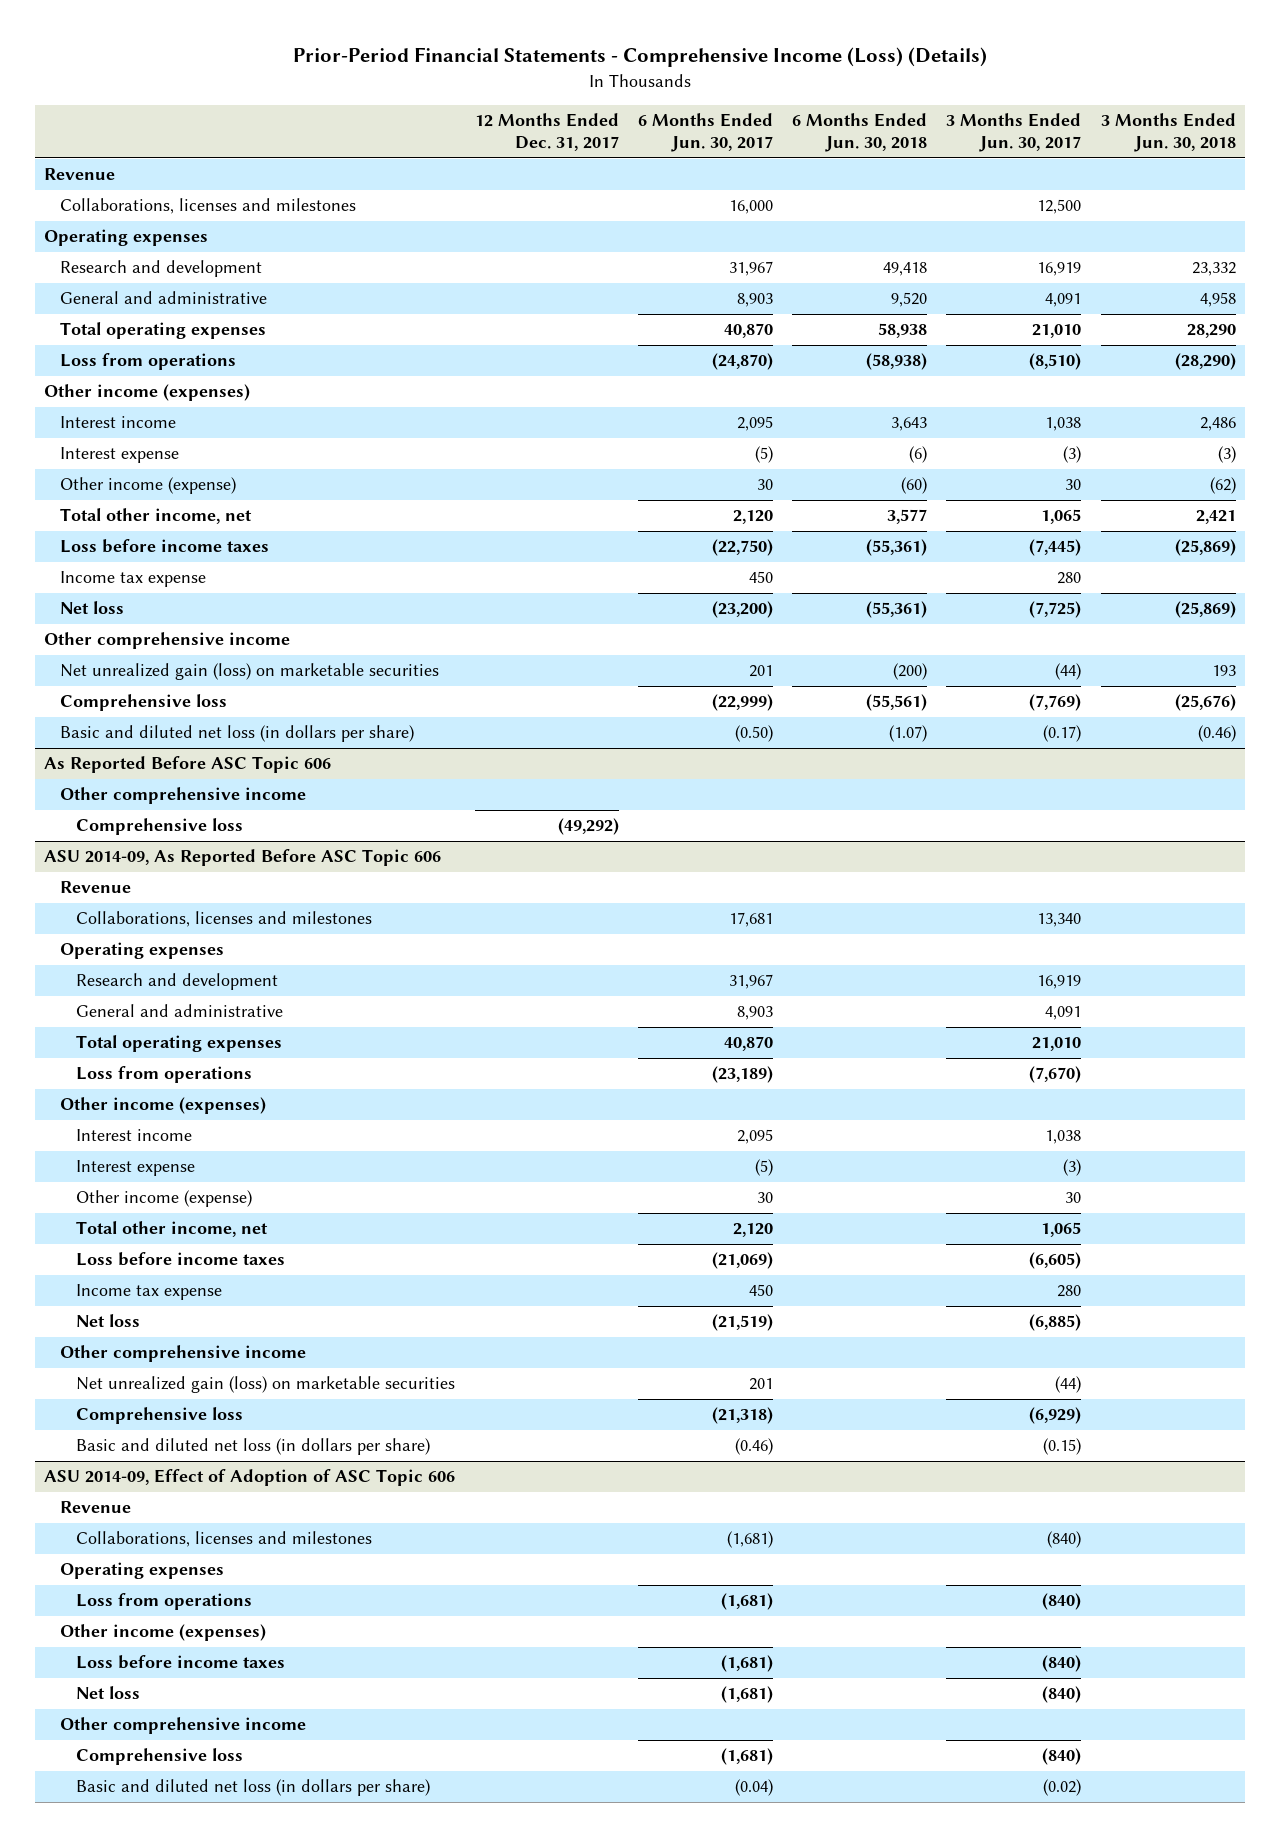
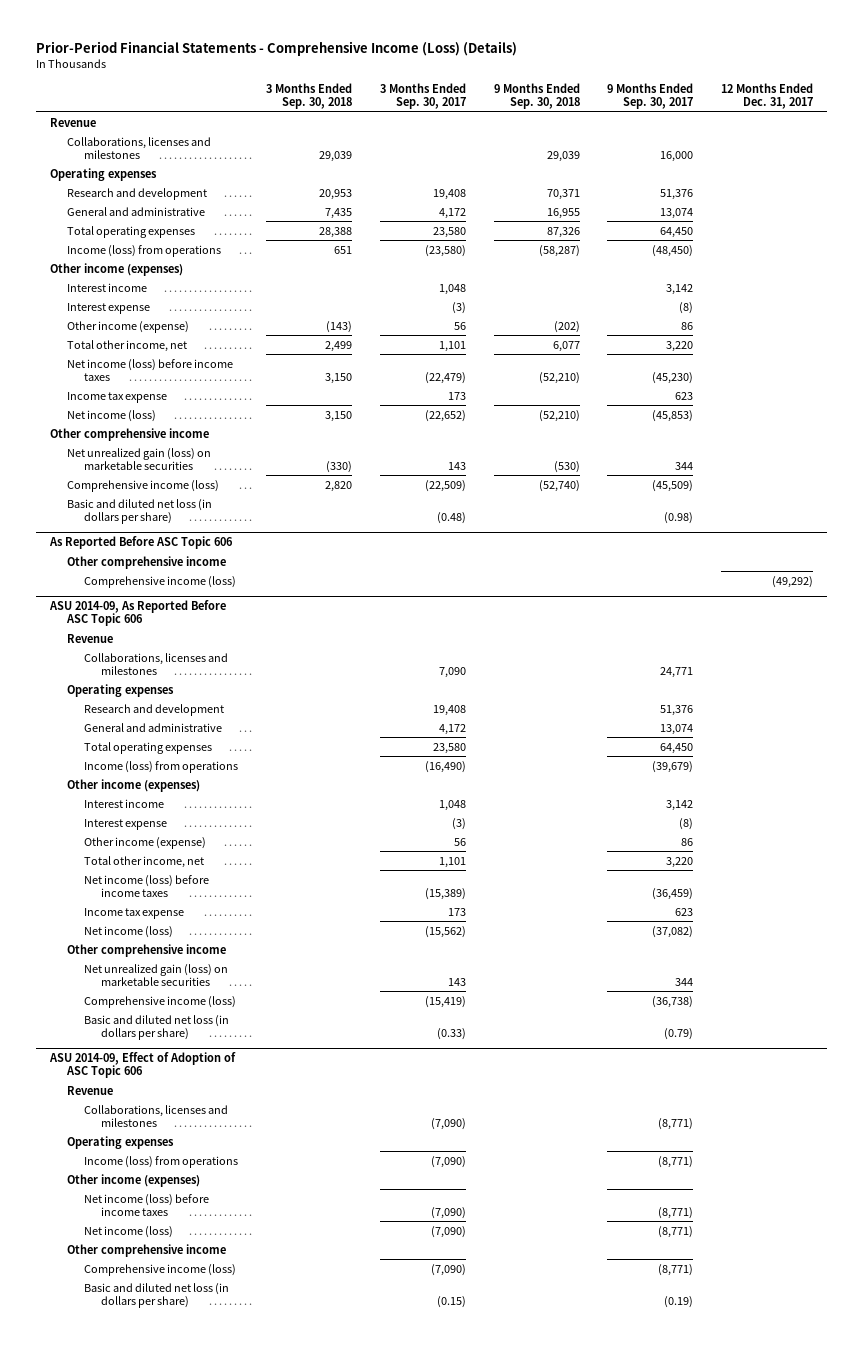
[637,112,773,153] 6 Months Ended Jun. 30, 2017 -> none
[792,112,928,153] 6 Months Ended Jun. 30, 2018 -> none
[946,112,1082,153] 3 Months Ended Jun. 30, 2017 -> none
[1100,112,1236,153] 3 Months Ended Jun. 30, 2018 -> none
none -> [265,83,352,110] 3 Months Ended Sep. 30, 2018
none -> [379,83,466,110] 3 Months Ended Sep. 30, 2017
none -> [493,83,580,110] 9 Months Ended Sep. 30, 2018
none -> [607,83,694,110] 9 Months Ended Sep. 30, 2017
[60,353,237,371] Loss from operations -> [66,244,221,257] Income (loss) from operations
[60,539,270,554] Loss before income taxes -> [66,358,233,381] Net income (loss) before income taxes
[60,601,125,615] Net loss -> [66,409,156,422] Net income (loss)
[60,694,228,712] Comprehensive loss -> [66,479,219,492] Comprehensive income (loss)
[76,818,244,836] Comprehensive loss -> [84,575,237,588] Comprehensive income (loss)
[76,1066,253,1084] Loss from operations -> [84,760,239,773] Income (loss) from operations
[76,1252,286,1267] Loss before income taxes -> [84,874,210,897] Net income (loss) before income taxes
[76,1314,141,1328] Net loss -> [84,925,174,938] Net income (loss)
[76,1407,244,1425] Comprehensive loss -> [84,995,237,1008] Comprehensive income (loss)
[76,1593,253,1611] Loss from operations -> [84,1155,239,1168] Income (loss) from operations
[76,1655,286,1670] Loss before income taxes -> [84,1193,210,1216] Net income (loss) before income taxes
[76,1686,141,1700] Net loss -> [84,1225,174,1238] Net income (loss)
[76,1748,244,1766] Comprehensive loss -> [84,1263,237,1276] Comprehensive income (loss)

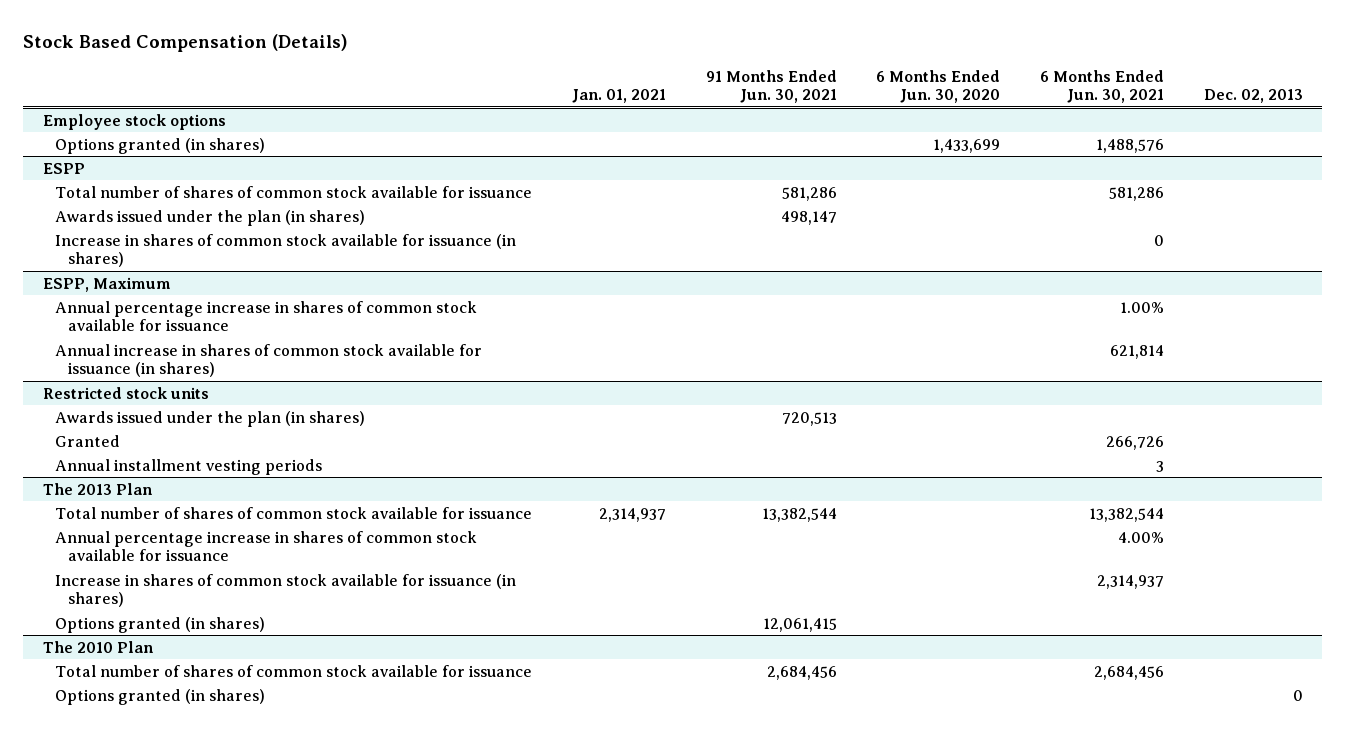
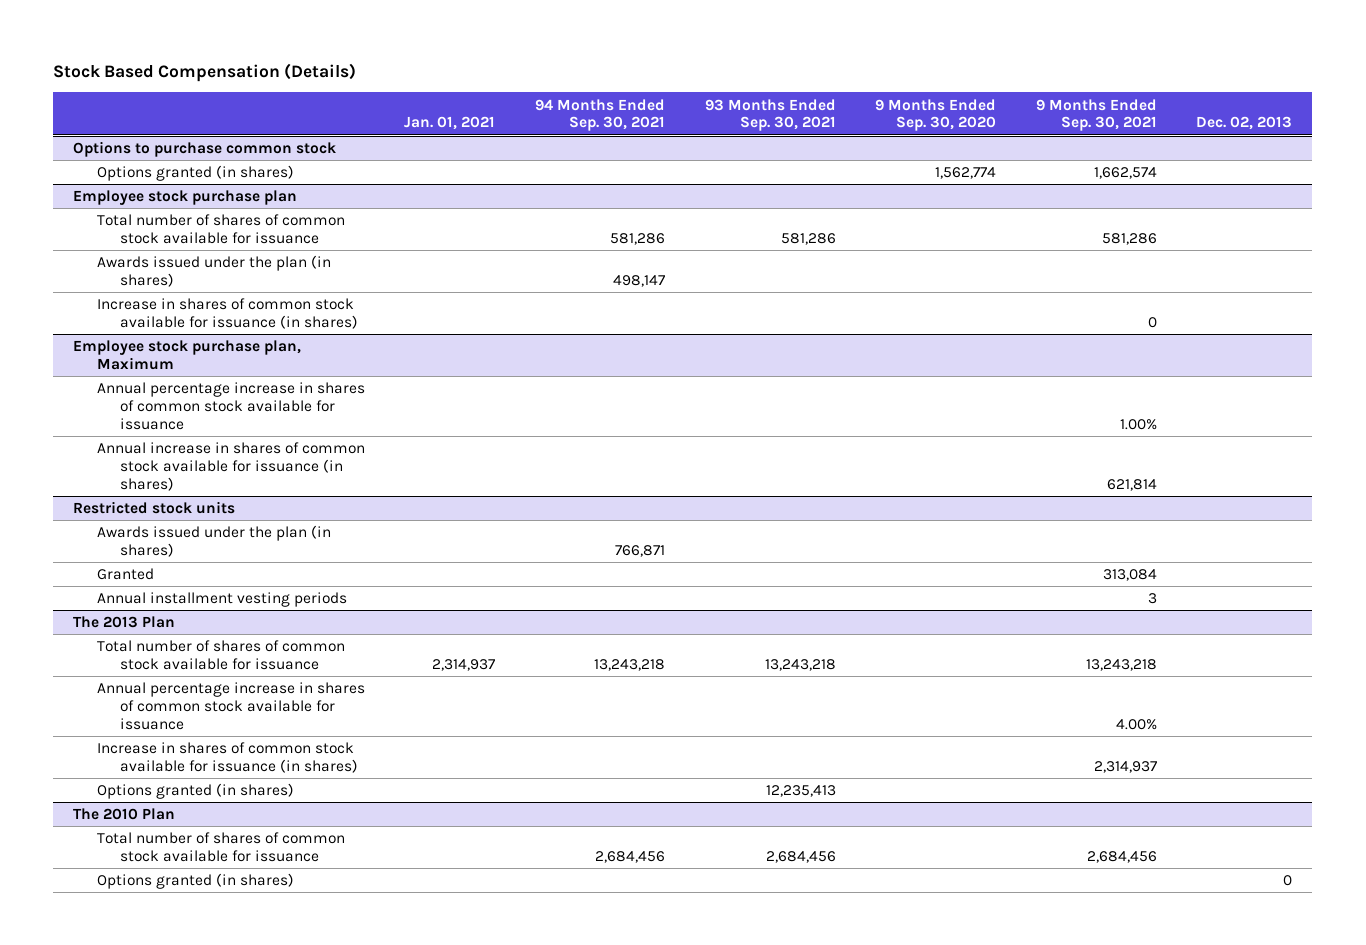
[705,69,837,104] 91 Months Ended Jun. 30, 2021 -> none
[876,69,1001,104] 6 Months Ended Jun. 30, 2020 -> none
[1039,69,1164,104] 6 Months Ended Jun. 30, 2021 -> none
none -> [534,98,665,132] 94 Months Ended Sep. 30, 2021
none -> [704,98,836,132] 93 Months Ended Sep. 30, 2021
none -> [875,98,997,132] 9 Months Ended Sep. 30, 2020
none -> [1035,98,1157,132] 9 Months Ended Sep. 30, 2021
[42,113,226,130] Employee stock options -> [73,141,337,158] Options to purchase common stock
[42,162,85,174] ESPP -> [73,190,298,206] Employee stock purchase plan
[42,276,171,292] ESPP, Maximum -> none
[55,300,478,332] Annual percentage increase in shares of common stock available for issuance -> none
[55,343,483,378] Annual increase in shares of common stock available for issuance (in shares) -> none
none -> [73,340,302,370] Employee stock purchase plan, Maximum
none -> [96,382,365,430] Annual percentage increase in shares of common stock available for issuance
none -> [96,442,365,491] Annual increase in shares of common stock available for issuance (in shares)

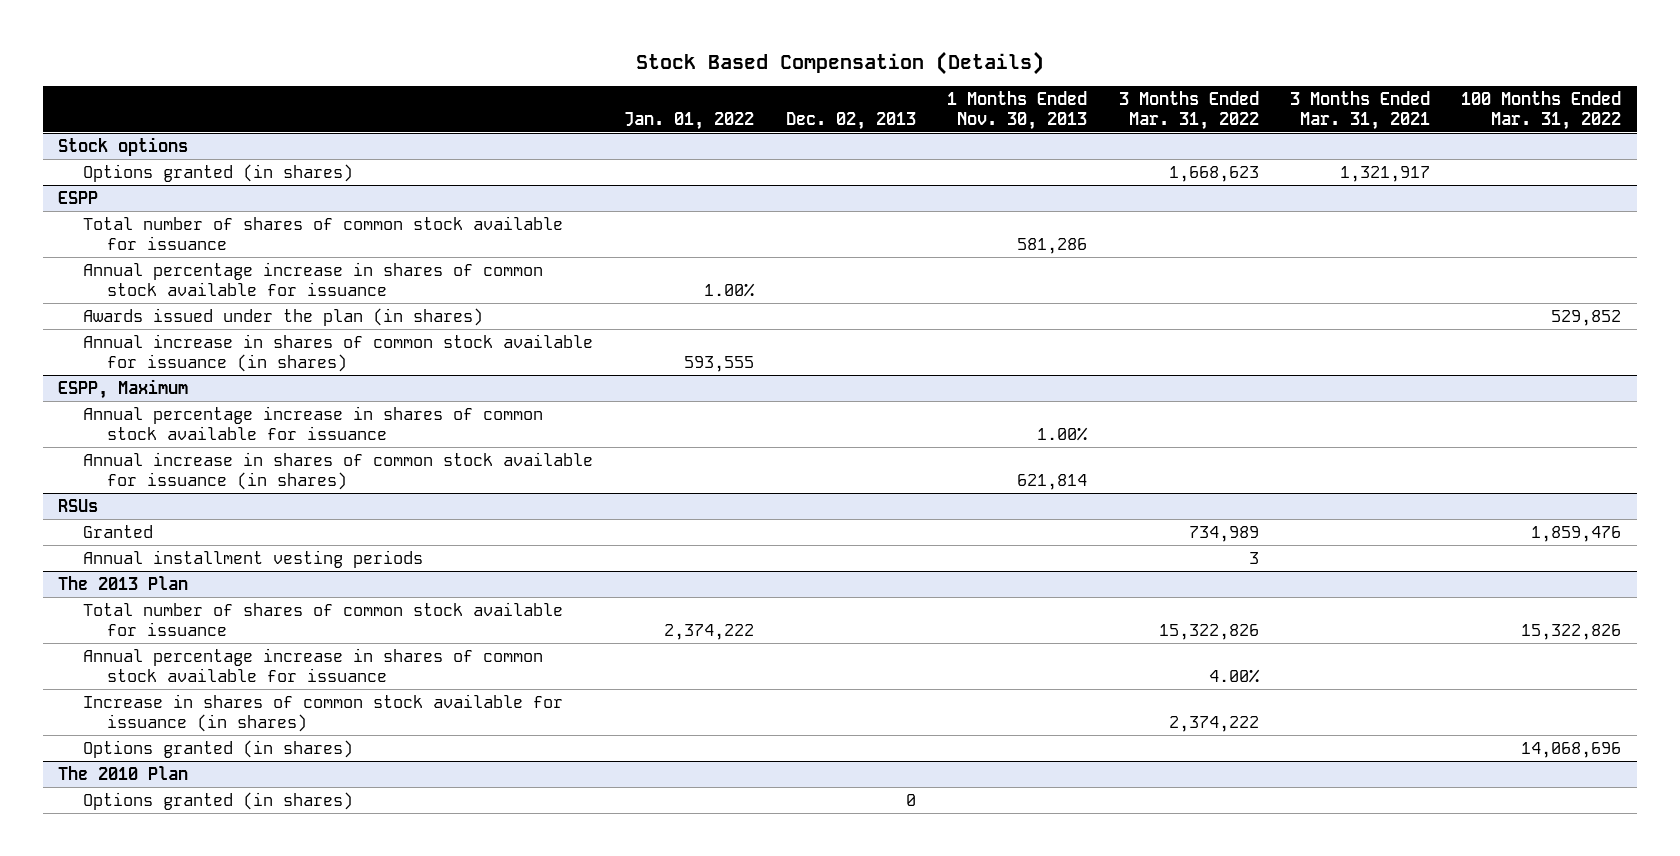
[404,116,496,131] Jan. 01, 2021 -> none
[534,98,665,132] 94 Months Ended Sep. 30, 2021 -> none
[704,98,836,132] 93 Months Ended Sep. 30, 2021 -> none
[875,98,997,132] 9 Months Ended Sep. 30, 2020 -> none
[1035,98,1157,132] 9 Months Ended Sep. 30, 2021 -> none
none -> [624,111,755,130] Jan. 01, 2022
none -> [947,90,1088,130] 1 Months Ended Nov. 30, 2013
none -> [1118,90,1259,130] 3 Months Ended Mar. 31, 2022
none -> [1290,90,1431,130] 3 Months Ended Mar. 31, 2021
none -> [1461,90,1622,130] 100 Months Ended Mar. 31, 2022
[73,141,337,158] Options to purchase common stock -> [58,136,189,156] Stock options
[73,190,298,206] Employee stock purchase plan -> [58,190,99,204] ESPP
none -> [82,261,543,296] Annual percentage increase in shares of common stock available for issuance
[73,340,302,370] Employee stock purchase plan, Maximum -> none
[96,382,365,430] Annual percentage increase in shares of common stock available for issuance -> none
[96,442,365,491] Annual increase in shares of common stock available for issuance (in shares) -> none
[96,525,331,557] Awards issued under the plan (in shares) -> none
[96,298,359,329] Increase in shares of common stock available for issuance (in shares) -> [82,333,593,372] Annual increase in shares of common stock available for issuance (in shares)
none -> [58,378,189,399] ESPP, Maximum
none -> [82,405,543,440] Annual percentage increase in shares of common stock available for issuance
none -> [82,451,593,490] Annual increase in shares of common stock available for issuance (in shares)
[73,501,236,515] Restricted stock units -> [58,498,99,512] RSUs
[96,832,345,862] Total number of shares of common stock available for issuance -> none

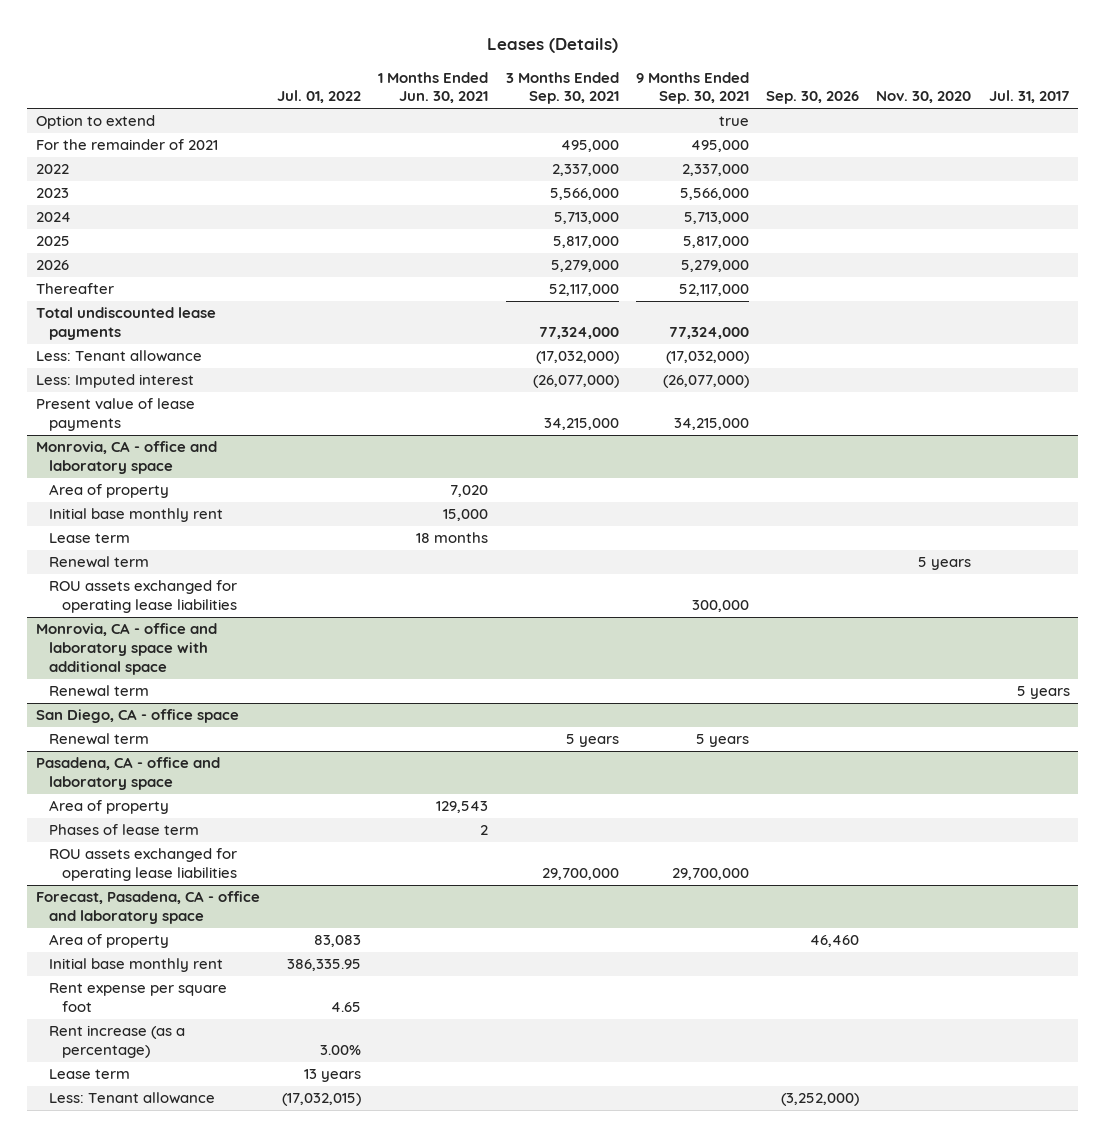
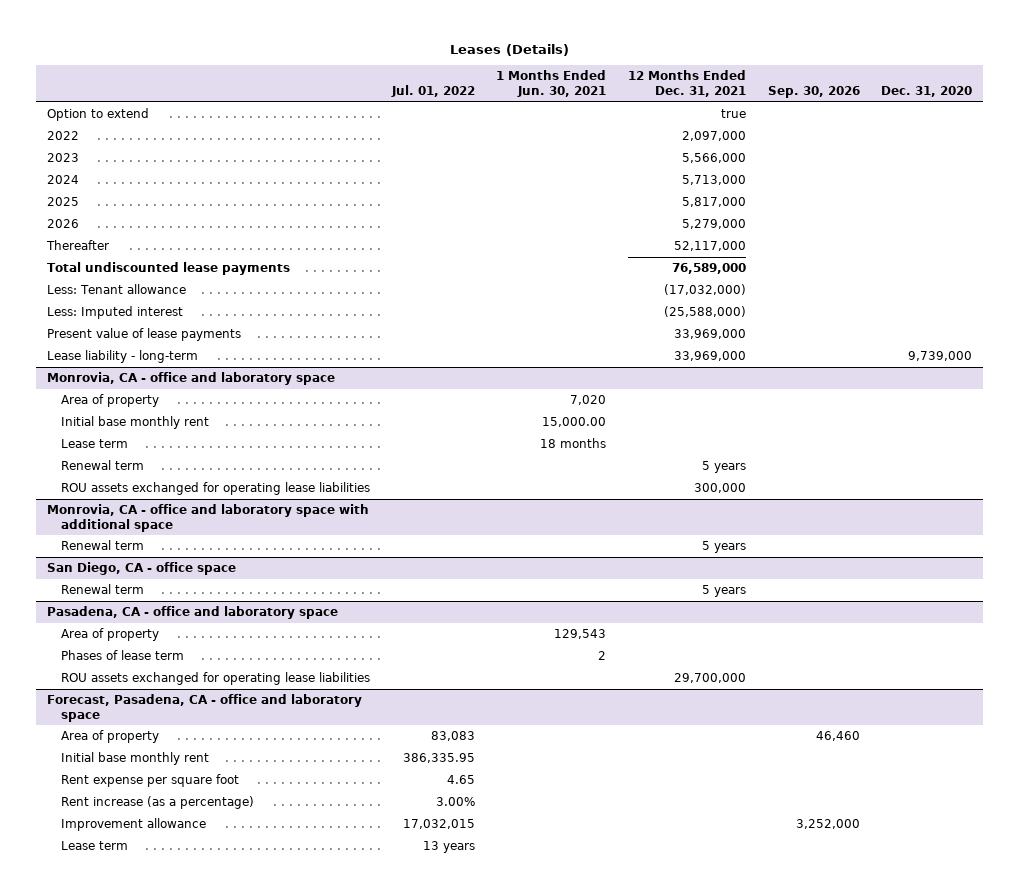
[505,71,619,105] 3 Months Ended Sep. 30, 2021 -> none
[635,71,749,105] 9 Months Ended Sep. 30, 2021 -> none
[876,91,972,104] Nov. 30, 2020 -> none
[988,90,1070,104] Jul. 31, 2017 -> none
none -> [628,70,747,97] 12 Months Ended Dec. 31, 2021
none -> [881,85,973,97] Dec. 31, 2020
[35,139,218,151] For the remainder of 2021 -> none
none -> [46,350,198,364] Lease liability - long-term
[443,509,489,522] 15,000 -> [542,417,607,428] 15,000.00
none -> [61,818,207,832] Improvement allowance
[48,1092,215,1105] Less: Tenant allowance -> none

